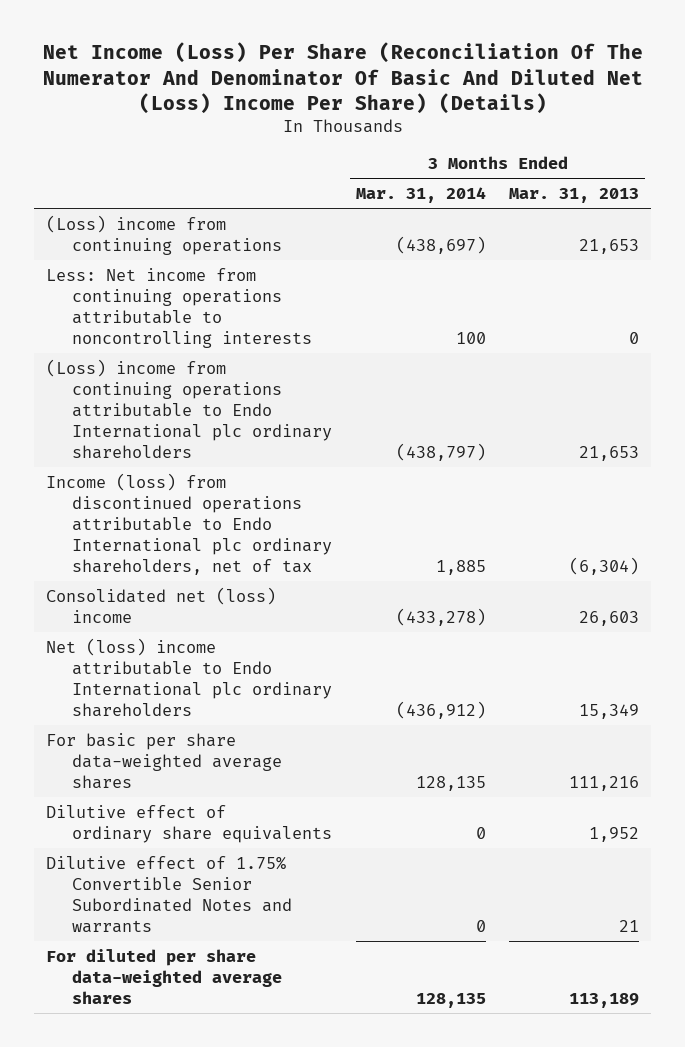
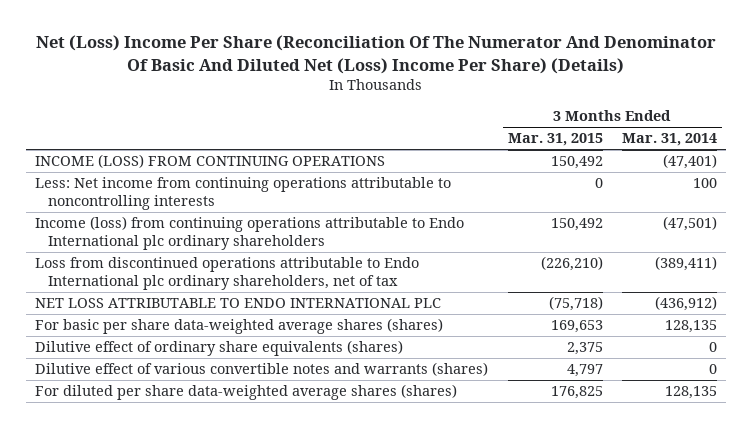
[42,42,643,114] Net Income (Loss) Per Share (Reconciliation Of The Numerator And Denominator Of Basic And Diluted Net (Loss) Income Per Share) (Details) -> [36,35,717,74] Net (Loss) Income Per Share (Reconciliation Of The Numerator And Denominator Of Basic And Diluted Net (Loss) Income Per Share) (Details)
[509,187,640,203] Mar. 31, 2013 -> none
none -> [507,133,603,147] Mar. 31, 2015
[45,214,282,255] (Loss) income from continuing operations -> [35,154,386,169] INCOME (LOSS) FROM CONTINUING OPERATIONS
[395,235,486,254] (438,697) -> [662,154,717,170] (47,401)
[45,586,276,623] Consolidated net (loss) income -> none
[45,358,332,459] (Loss) income from continuing operations attributable to Endo International plc ordinary shareholders -> [35,216,465,251] Income (loss) from continuing operations attributable to Endo International plc ordinary shareholders
[395,442,486,461] (438,797) -> [662,216,717,232] (47,501)
[45,472,332,575] Income (loss) from discontinued operations attributable to Endo International plc ordinary shareholders, net of tax -> [35,257,420,291] Loss from discontinued operations attributable to Endo International plc ordinary shareholders, net of tax
[435,559,486,575] 1,885 -> [654,256,717,272] (389,411)
[45,637,332,717] Net (loss) income attributable to Endo International plc ordinary shareholders -> [35,298,442,309] NET LOSS ATTRIBUTABLE TO ENDO INTERNATIONAL PLC
[45,732,282,789] For basic per share data-weighted average shares -> [35,318,444,335] For basic per share data-weighted average shares (shares)
[45,804,332,843] Dilutive effect of ordinary share equivalents -> [35,340,404,357] Dilutive effect of ordinary share equivalents (shares)
[45,855,292,933] Dilutive effect of 1.75% Convertible Senior Subordinated Notes and warrants -> [35,362,489,377] Dilutive effect of various convertible notes and warrants (shares)
[45,948,282,1004] For diluted per share data-weighted average shares -> [35,384,458,401] For diluted per share data-weighted average shares (shares)

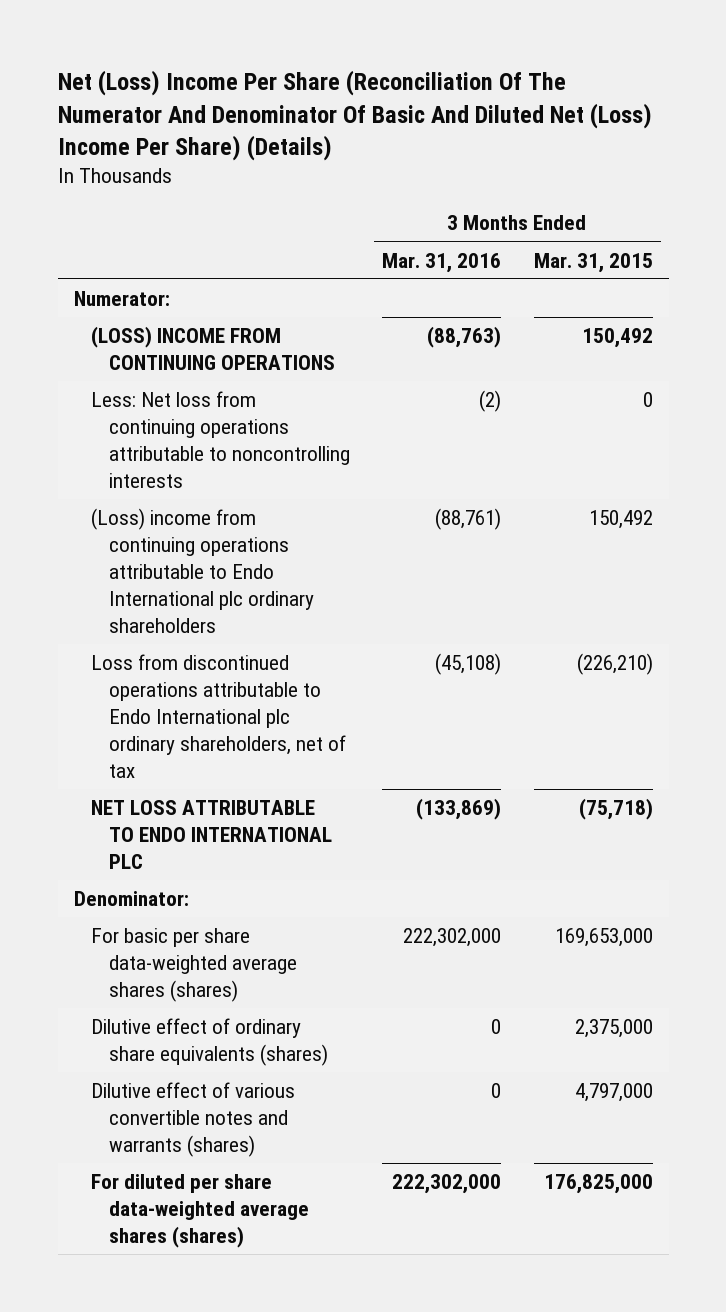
[621,133,717,147] Mar. 31, 2014 -> none
none -> [382,252,502,273] Mar. 31, 2016
none -> [73,291,170,307] Numerator:
[35,154,386,169] INCOME (LOSS) FROM CONTINUING OPERATIONS -> [91,326,335,371] (LOSS) INCOME FROM CONTINUING OPERATIONS
[35,177,452,211] Less: Net income from continuing operations attributable to noncontrolling interests -> [91,391,350,489] Less: Net loss from continuing operations attributable to noncontrolling interests
[35,216,465,251] Income (loss) from continuing operations attributable to Endo International plc ordinary shareholders -> [91,508,314,634] (Loss) income from continuing operations attributable to Endo International plc ordinary shareholders
none -> [73,891,189,907] Denominator:
[550,320,603,334] 169,653 -> [554,928,653,948] 169,653,000
[566,342,603,356] 2,375 -> [574,1019,653,1039] 2,375,000
[566,364,603,378] 4,797 -> [574,1083,653,1103] 4,797,000
[550,386,603,400] 176,825 -> [543,1174,653,1195] 176,825,000

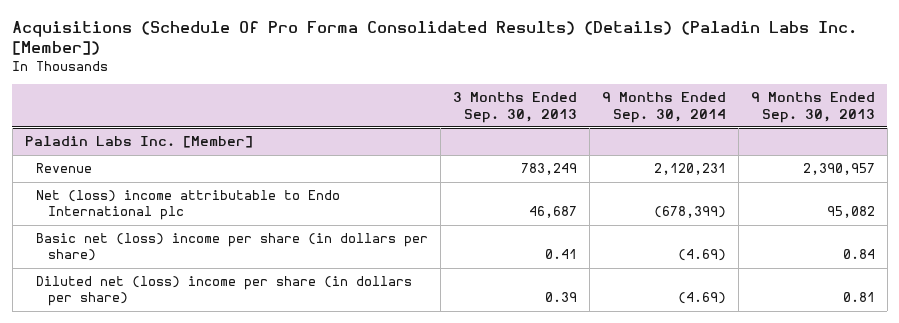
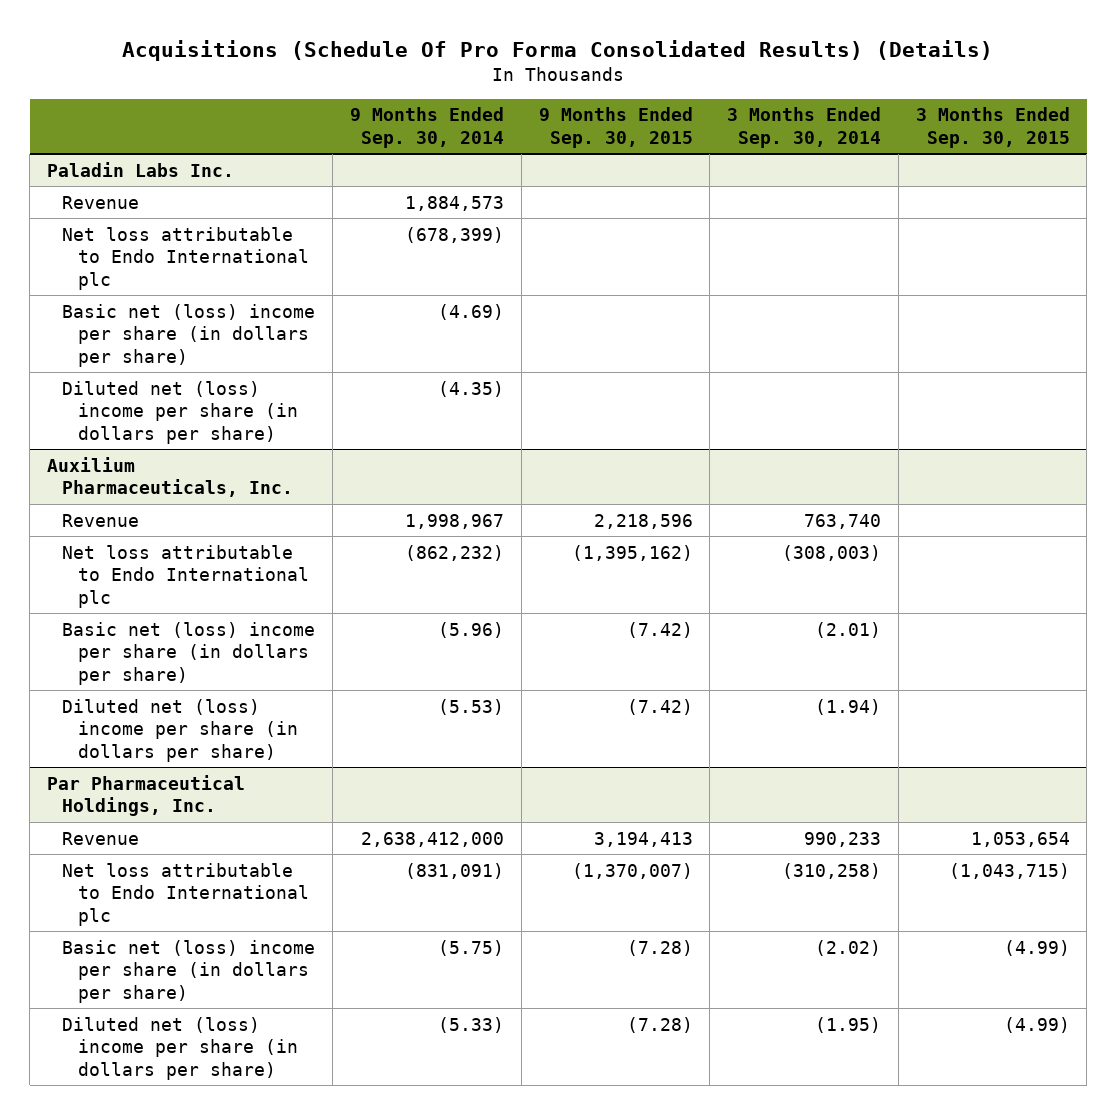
[12,20,858,56] Acquisitions (Schedule Of Pro Forma Consolidated Results) (Details) (Paladin Labs Inc. [Member]) -> [122,40,994,62] Acquisitions (Schedule Of Pro Forma Consolidated Results) (Details)
[452,92,577,123] 3 Months Ended Sep. 30, 2013 -> none
[750,92,875,123] 9 Months Ended Sep. 30, 2013 -> none
none -> [538,107,693,148] 9 Months Ended Sep. 30, 2015
none -> [727,107,882,148] 3 Months Ended Sep. 30, 2014
none -> [915,107,1070,148] 3 Months Ended Sep. 30, 2015
[24,136,253,149] Paladin Labs Inc. [Member] -> [47,161,235,177] Paladin Labs Inc.
[653,163,726,176] 2,120,231 -> [404,195,504,211] 1,884,573
[36,190,341,221] Net (loss) income attributable to Endo International plc -> [62,226,309,290] Net loss attributable to Endo International plc
[677,292,726,305] (4.69) -> [437,380,504,397] (4.35)
none -> [47,456,294,498] Auxilium Pharmaceuticals, Inc.
none -> [62,513,140,527] Revenue
none -> [62,544,309,608] Net loss attributable to Endo International plc
none -> [62,621,316,685] Basic net (loss) income per share (in dollars per share)
none -> [62,698,298,762] Diluted net (loss) income per share (in dollars per share)
none -> [47,774,246,817] Par Pharmaceutical Holdings, Inc.
none -> [62,831,140,845] Revenue
none -> [62,862,309,926] Net loss attributable to Endo International plc
none -> [62,939,316,1003] Basic net (loss) income per share (in dollars per share)
none -> [62,1016,298,1080] Diluted net (loss) income per share (in dollars per share)

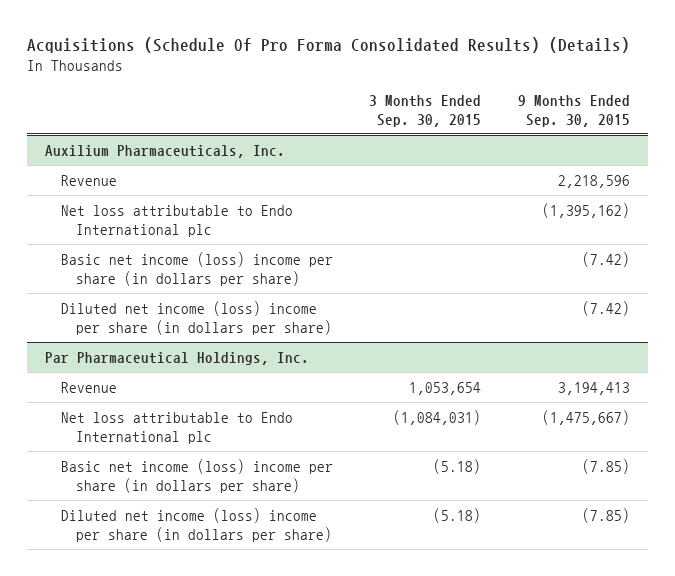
[349,107,504,148] 9 Months Ended Sep. 30, 2014 -> none
[727,107,882,148] 3 Months Ended Sep. 30, 2014 -> none
[47,161,235,177] Paladin Labs Inc. -> none
[62,195,140,209] Revenue -> none
[62,226,309,290] Net loss attributable to Endo International plc -> none
[62,303,316,367] Basic net (loss) income per share (in dollars per share) -> none
[62,380,298,444] Diluted net (loss) income per share (in dollars per share) -> none
[62,621,316,685] Basic net (loss) income per share (in dollars per share) -> [60,251,333,286] Basic net income (loss) income per share (in dollars per share)
[62,698,298,762] Diluted net (loss) income per share (in dollars per share) -> [60,300,333,335] Diluted net income (loss) income per share (in dollars per share)
[571,862,693,879] (1,370,007) -> [541,409,630,425] (1,475,667)
[948,862,1070,879] (1,043,715) -> [393,409,482,425] (1,084,031)
[62,939,316,1003] Basic net (loss) income per share (in dollars per share) -> [60,458,333,493] Basic net income (loss) income per share (in dollars per share)
[626,939,693,956] (7.28) -> [581,458,630,474] (7.85)
[1003,939,1070,956] (4.99) -> [433,458,482,474] (5.18)
[62,1016,298,1080] Diluted net (loss) income per share (in dollars per share) -> [60,507,333,542] Diluted net income (loss) income per share (in dollars per share)
[626,1016,693,1033] (7.28) -> [581,507,630,523] (7.85)
[1003,1016,1070,1033] (4.99) -> [433,507,482,523] (5.18)

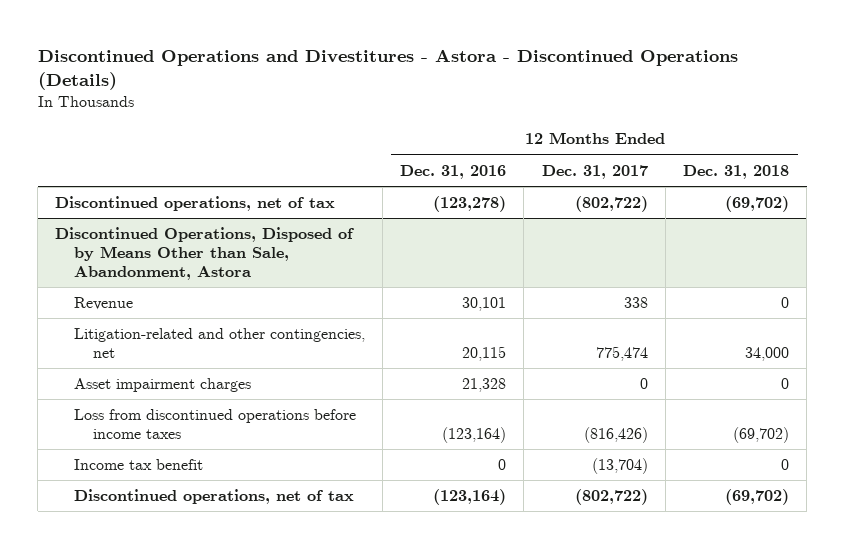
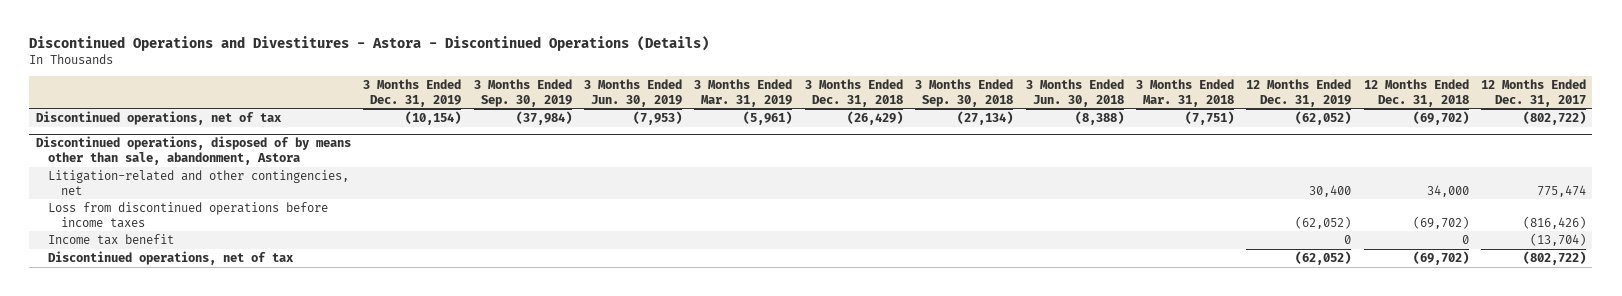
[400,164,507,179] Dec. 31, 2016 -> none
none -> [363,79,462,107] 3 Months Ended Dec. 31, 2019
none -> [473,79,572,107] 3 Months Ended Sep. 30, 2019
none -> [583,79,682,107] 3 Months Ended Jun. 30, 2019
none -> [694,79,793,107] 3 Months Ended Mar. 31, 2019
none -> [804,79,903,107] 3 Months Ended Dec. 31, 2018
none -> [915,79,1014,107] 3 Months Ended Sep. 30, 2018
none -> [1025,79,1124,107] 3 Months Ended Jun. 30, 2018
none -> [1135,79,1234,107] 3 Months Ended Mar. 31, 2018
none -> [1246,79,1352,107] 12 Months Ended Dec. 31, 2019
[73,297,133,311] Revenue -> none
[55,227,355,280] Discontinued Operations, Disposed of by Means Other than Sale, Abandonment, Astora -> [35,136,351,166] Discontinued operations, disposed of by means other than sale, abandonment, Astora
[73,378,251,393] Asset impairment charges -> none

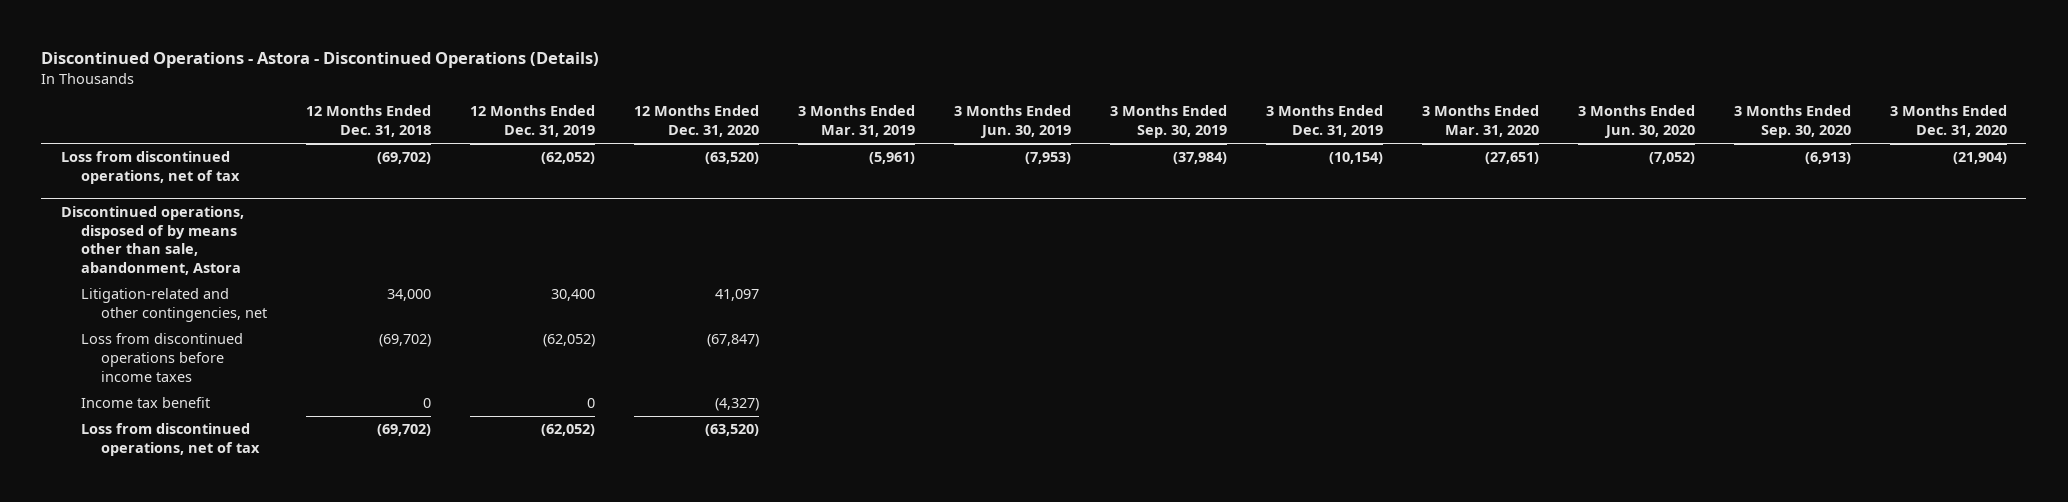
[29,36,710,52] Discontinued Operations and Divestitures - Astora - Discontinued Operations (Details) -> [41,51,600,68] Discontinued Operations - Astora - Discontinued Operations (Details)
[804,79,903,107] 3 Months Ended Dec. 31, 2018 -> none
[915,79,1014,107] 3 Months Ended Sep. 30, 2018 -> none
[1025,79,1124,107] 3 Months Ended Jun. 30, 2018 -> none
[1135,79,1234,107] 3 Months Ended Mar. 31, 2018 -> none
[1481,79,1587,107] 12 Months Ended Dec. 31, 2017 -> none
none -> [633,105,759,138] 12 Months Ended Dec. 31, 2020
none -> [1421,105,1539,138] 3 Months Ended Mar. 31, 2020
none -> [1577,105,1695,139] 3 Months Ended Jun. 30, 2020
none -> [1733,105,1851,139] 3 Months Ended Sep. 30, 2020
none -> [1889,105,2007,138] 3 Months Ended Dec. 31, 2020
[35,110,282,125] Discontinued operations, net of tax -> [60,151,240,185] Loss from discontinued operations, net of tax
[48,250,295,265] Discontinued operations, net of tax -> [80,423,260,457] Loss from discontinued operations, net of tax

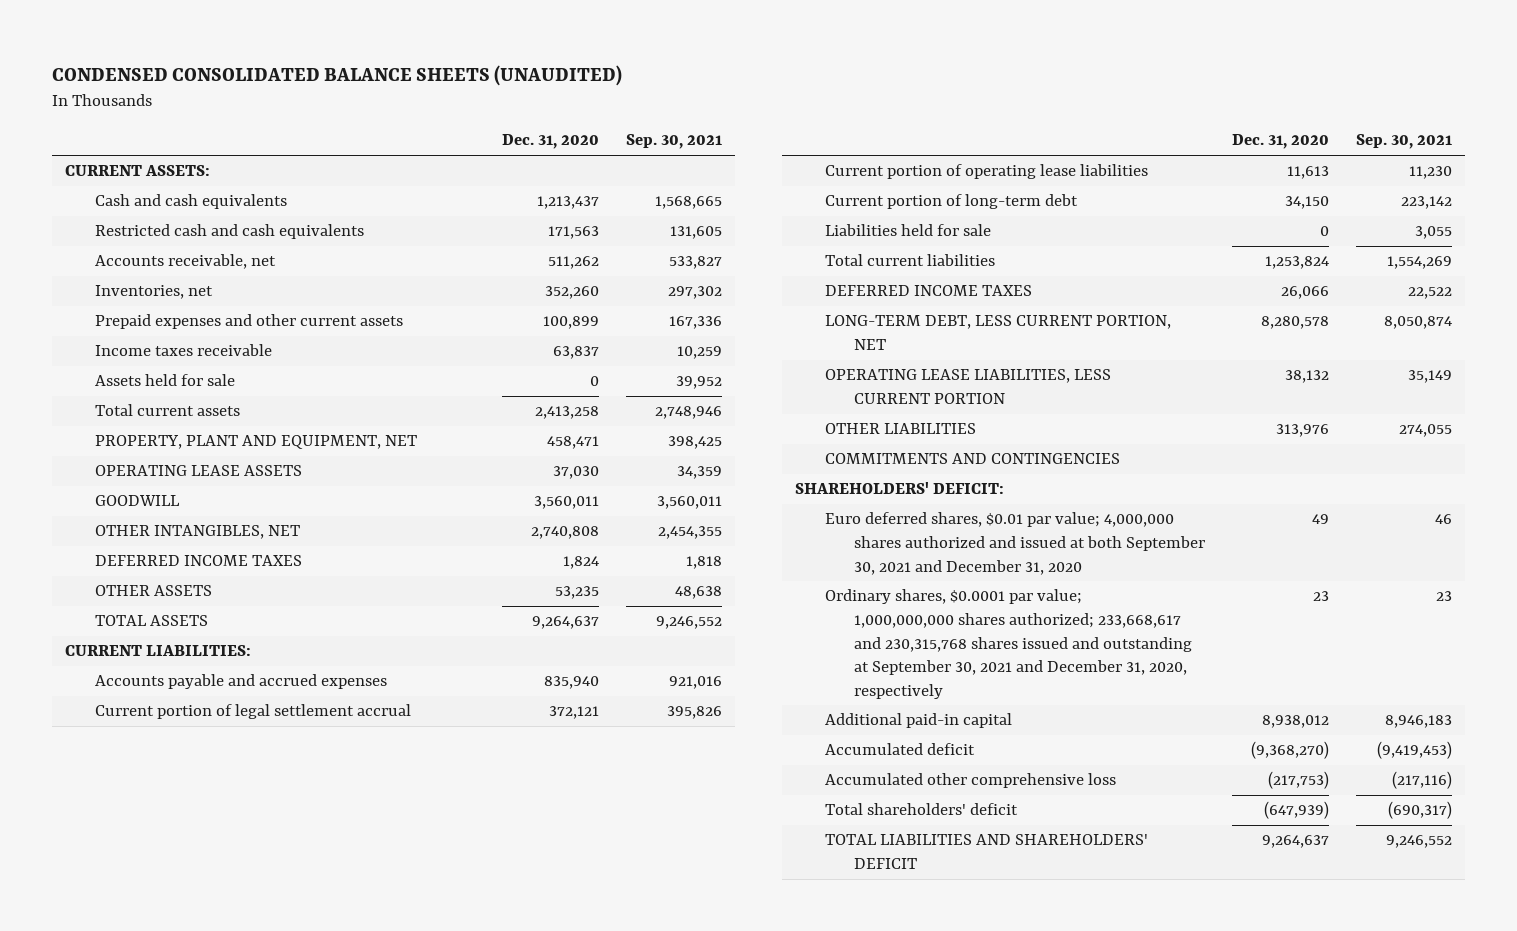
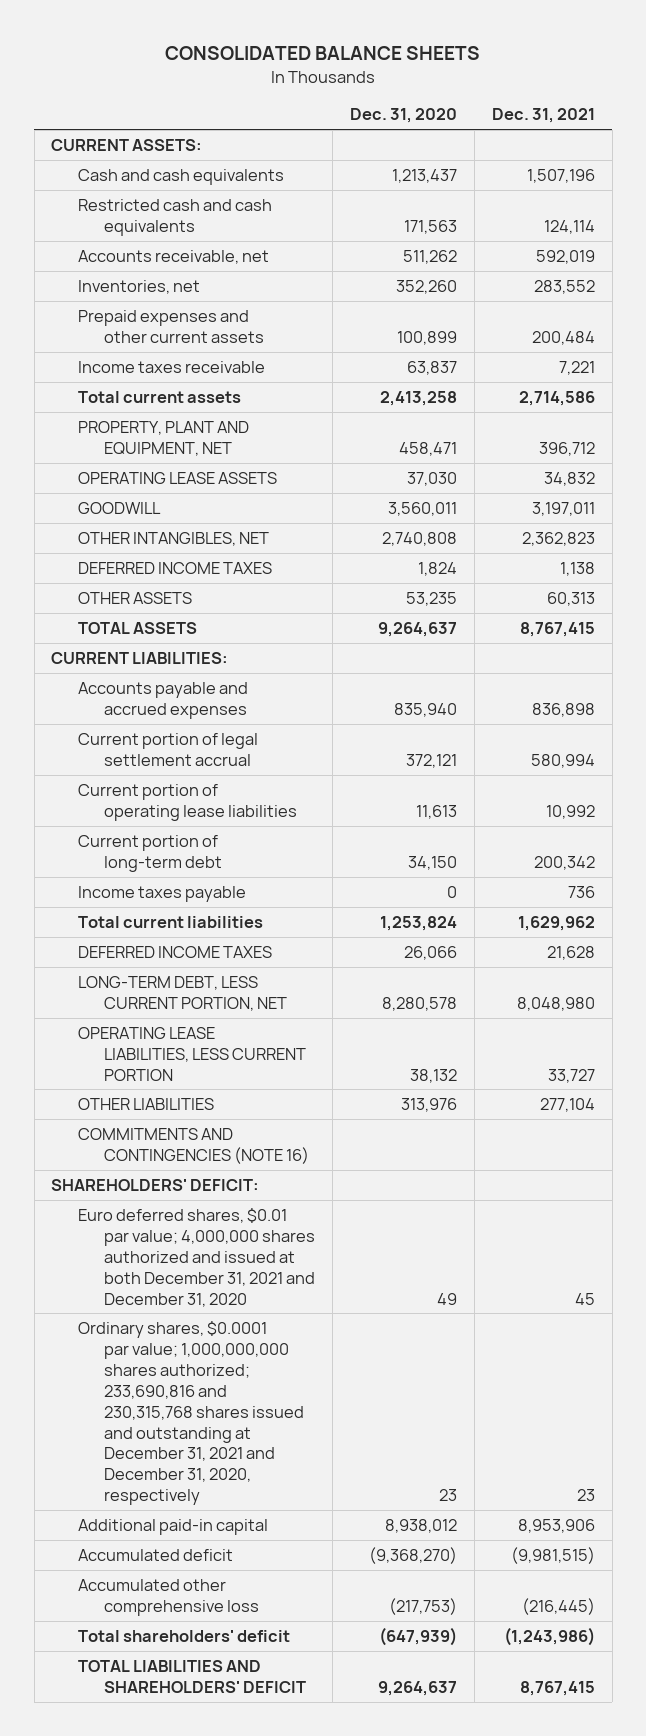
[51,64,622,86] CONDENSED CONSOLIDATED BALANCE SHEETS (UNAUDITED) -> [165,46,481,61] CONSOLIDATED BALANCE SHEETS
[625,134,722,150] Sep. 30, 2021 -> none
none -> [491,108,595,124] Dec. 31, 2021
[94,374,235,387] Assets held for sale -> none
[824,224,991,237] Liabilities held for sale -> none
none -> [77,885,246,902] Income taxes payable
[824,453,1120,465] COMMITMENTS AND CONTINGENCIES -> [77,1127,310,1164] COMMITMENTS AND CONTINGENCIES (NOTE 16)
[824,512,1206,575] Euro deferred shares, $0.01 par value; 4,000,000 shares authorized and issued at both September 30, 2021 and December 31, 2020 -> [77,1207,316,1307] Euro deferred shares, $0.01 par value; 4,000,000 shares authorized and issued at both December 31, 2021 and December 31, 2020
[824,589,1193,699] Ordinary shares, $0.0001 par value; 1,000,000,000 shares authorized; 233,668,617 and 230,315,768 shares issued and outstanding at September 30, 2021 and December 31, 2020, respectively -> [77,1320,305,1506] Ordinary shares, $0.0001 par value; 1,000,000,000 shares authorized; 233,690,816 and 230,315,768 shares issued and outstanding at December 31, 2021 and December 31, 2020, respectively

